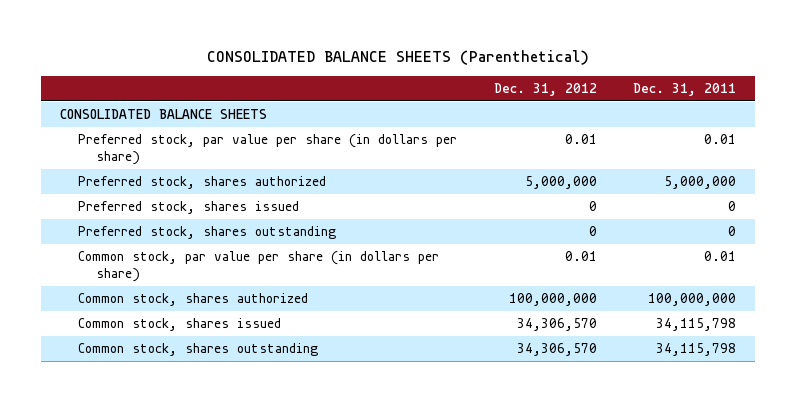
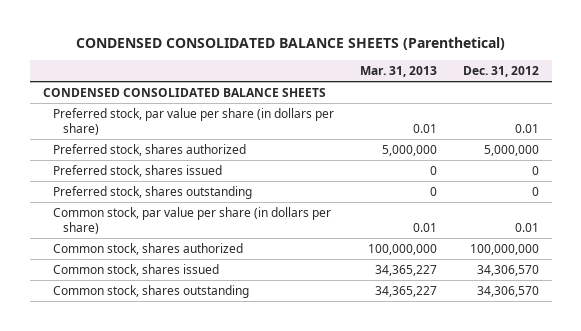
[207,50,590,66] CONSOLIDATED BALANCE SHEETS (Parenthetical) -> [75,37,505,51] CONDENSED CONSOLIDATED BALANCE SHEETS (Parenthetical)
[633,82,737,96] Dec. 31, 2011 -> none
none -> [359,66,437,78] Mar. 31, 2013
[59,109,267,120] CONSOLIDATED BALANCE SHEETS -> [42,87,326,97] CONDENSED CONSOLIDATED BALANCE SHEETS

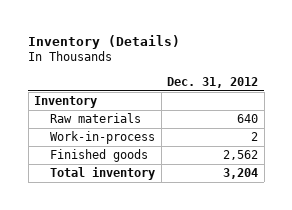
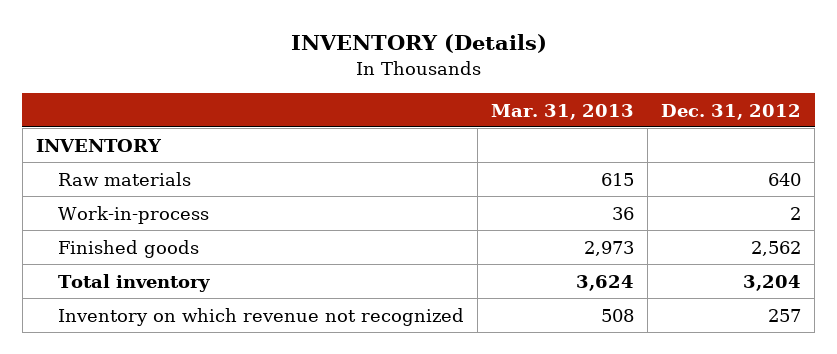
[28,34,181,49] Inventory (Details) -> [290,34,547,54] INVENTORY (Details)
none -> [491,103,635,120] Mar. 31, 2013
[34,96,98,109] Inventory -> [35,138,162,152] INVENTORY
none -> [58,307,465,326] Inventory on which revenue not recognized

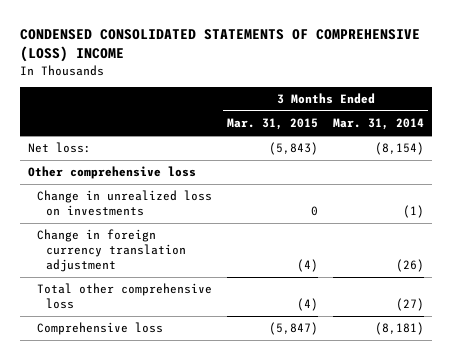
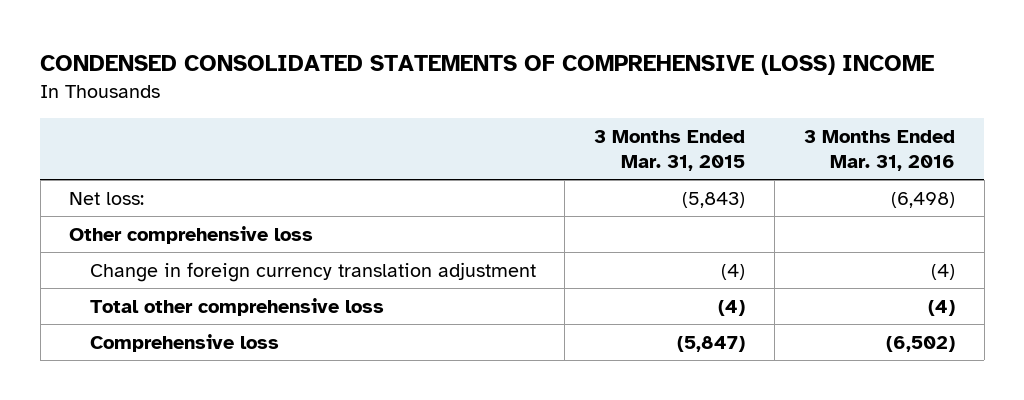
[333,118,425,131] Mar. 31, 2014 -> none
none -> [803,129,955,171] 3 Months Ended Mar. 31, 2016
[37,190,213,217] Change in unrealized loss on investments -> none

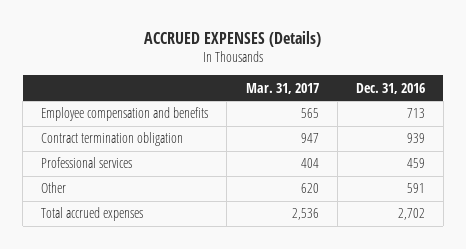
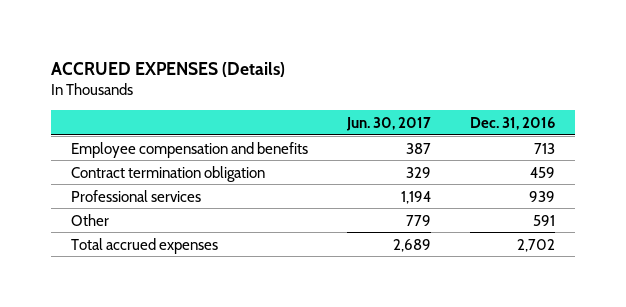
[245,82,319,94] Mar. 31, 2017 -> none
none -> [345,116,431,131] Jun. 30, 2017
[406,133,425,144] 939 -> [529,166,555,178] 459
[406,158,425,169] 459 -> [528,190,555,202] 939

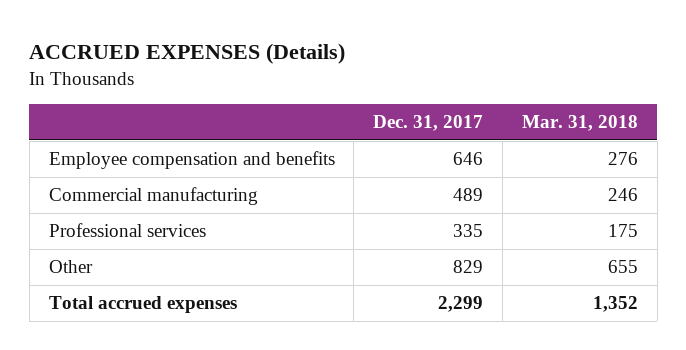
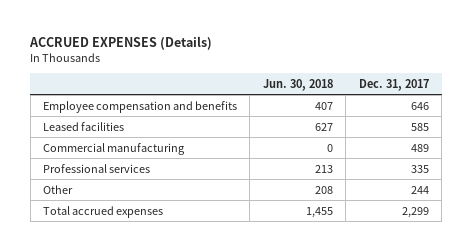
[521,115,638,132] Mar. 31, 2018 -> none
none -> [262,78,333,91] Jun. 30, 2018
none -> [43,121,125,131] Leased facilities
[453,260,484,274] 829 -> [410,185,429,194] 244

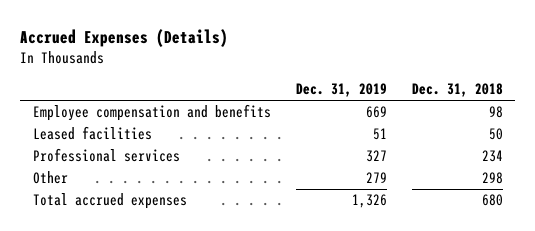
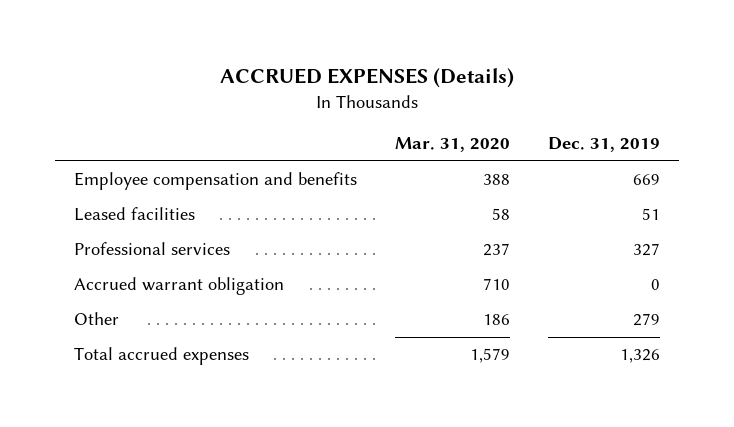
[19,29,228,48] Accrued Expenses (Details) -> [219,68,514,89] ACCRUED EXPENSES (Details)
[411,83,503,98] Dec. 31, 2018 -> none
none -> [394,137,510,153] Mar. 31, 2020
none -> [73,277,284,296] Accrued warrant obligation

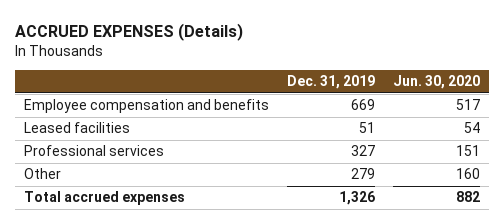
[394,137,510,153] Mar. 31, 2020 -> none
none -> [393,75,481,90] Jun. 30, 2020
[73,277,284,296] Accrued warrant obligation -> none

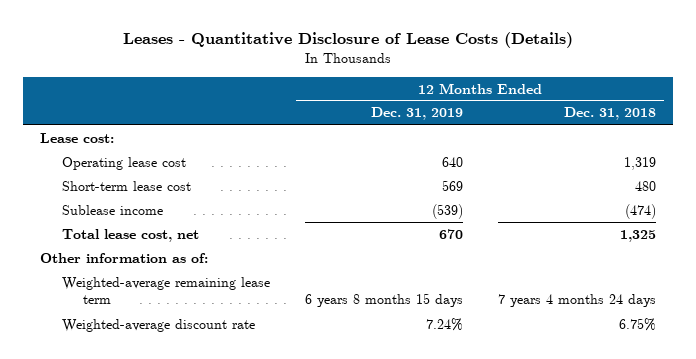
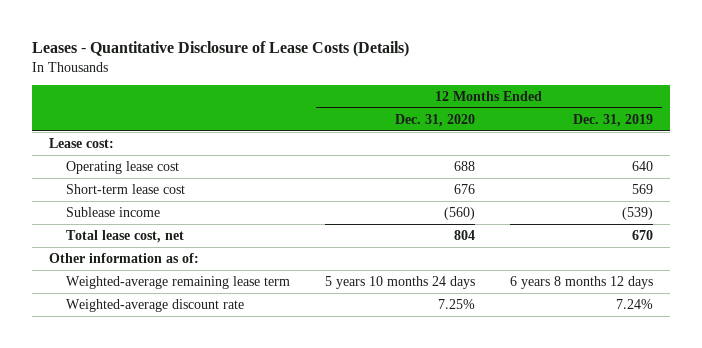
[563,107,656,121] Dec. 31, 2018 -> none
none -> [395,113,476,127] Dec. 31, 2020
[304,293,463,308] 6 years 8 months 15 days -> [509,275,653,289] 6 years 8 months 12 days

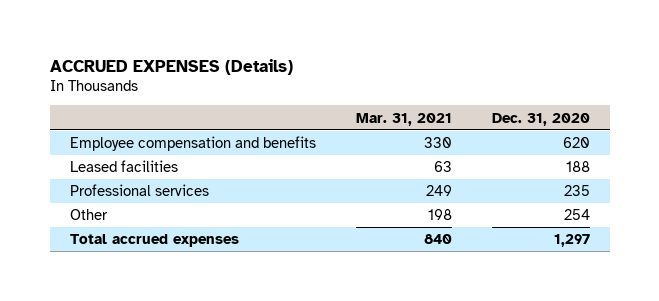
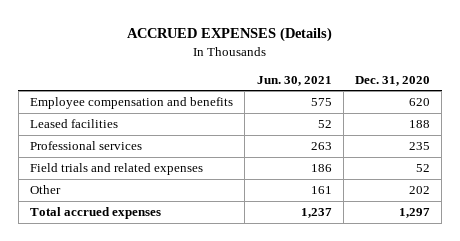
[355,112,452,126] Mar. 31, 2021 -> none
none -> [256,75,332,86] Jun. 30, 2021
none -> [30,163,204,176] Field trials and related expenses
[563,209,590,221] 254 -> [409,186,431,195] 202

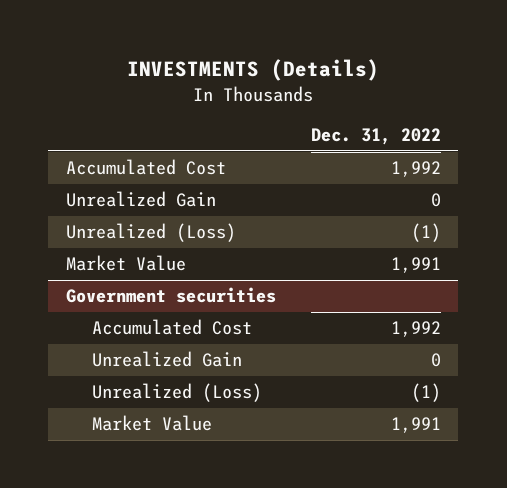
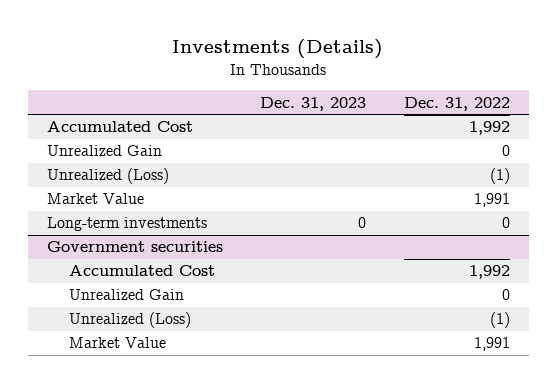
[127,59,380,82] INVESTMENTS (Details) -> [172,39,384,60] Investments (Details)
none -> [260,96,367,111] Dec. 31, 2023
none -> [47,217,208,232] Long-term investments

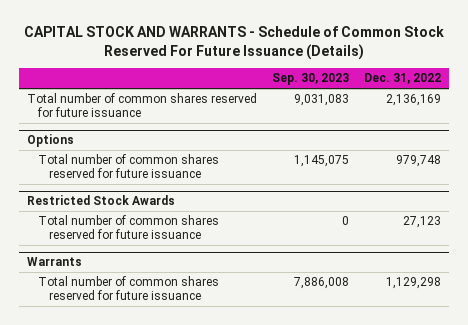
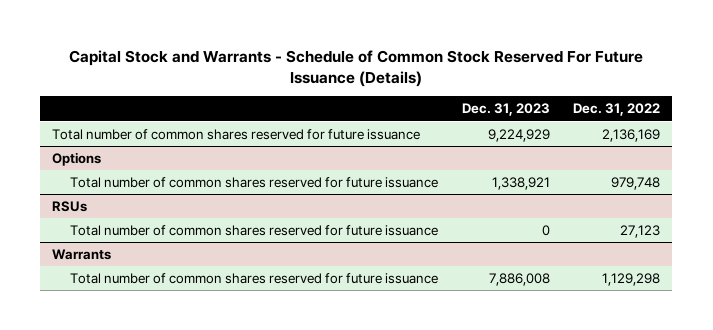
[23,26,444,61] CAPITAL STOCK AND WARRANTS - Schedule of Common Stock Reserved For Future Issuance (Details) -> [69,49,644,87] Capital Stock and Warrants - Schedule of Common Stock Reserved For Future Issuance (Details)
[271,73,349,86] Sep. 30, 2023 -> none
none -> [461,103,550,117] Dec. 31, 2023
[26,195,175,206] Restricted Stock Awards -> [52,200,88,212] RSUs

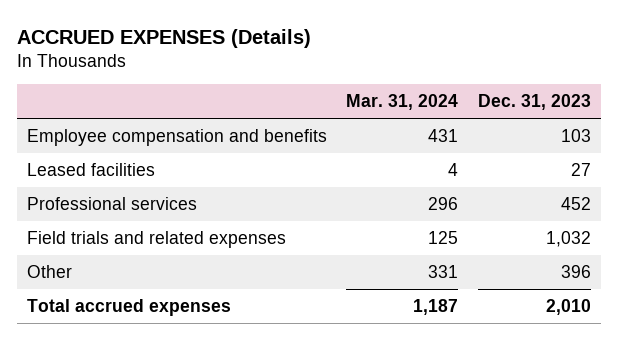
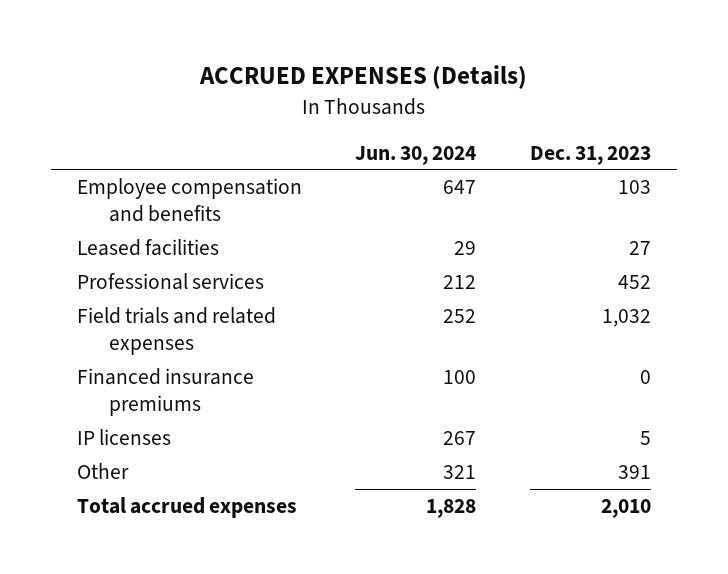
[346,94,459,111] Mar. 31, 2024 -> none
none -> [355,145,477,165] Jun. 30, 2024
none -> [77,368,255,417] Financed insurance premiums
none -> [77,429,172,446] IP licenses
[561,264,592,278] 396 -> [617,465,651,480] 391

